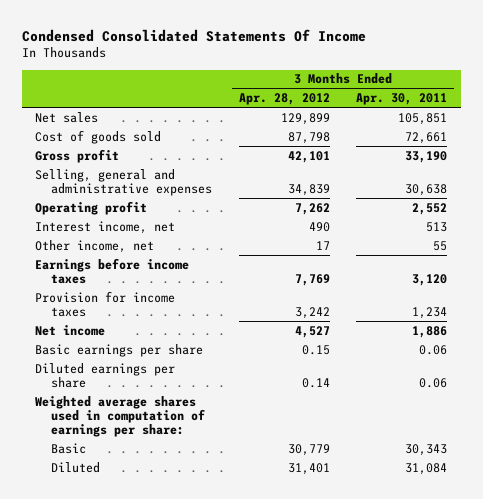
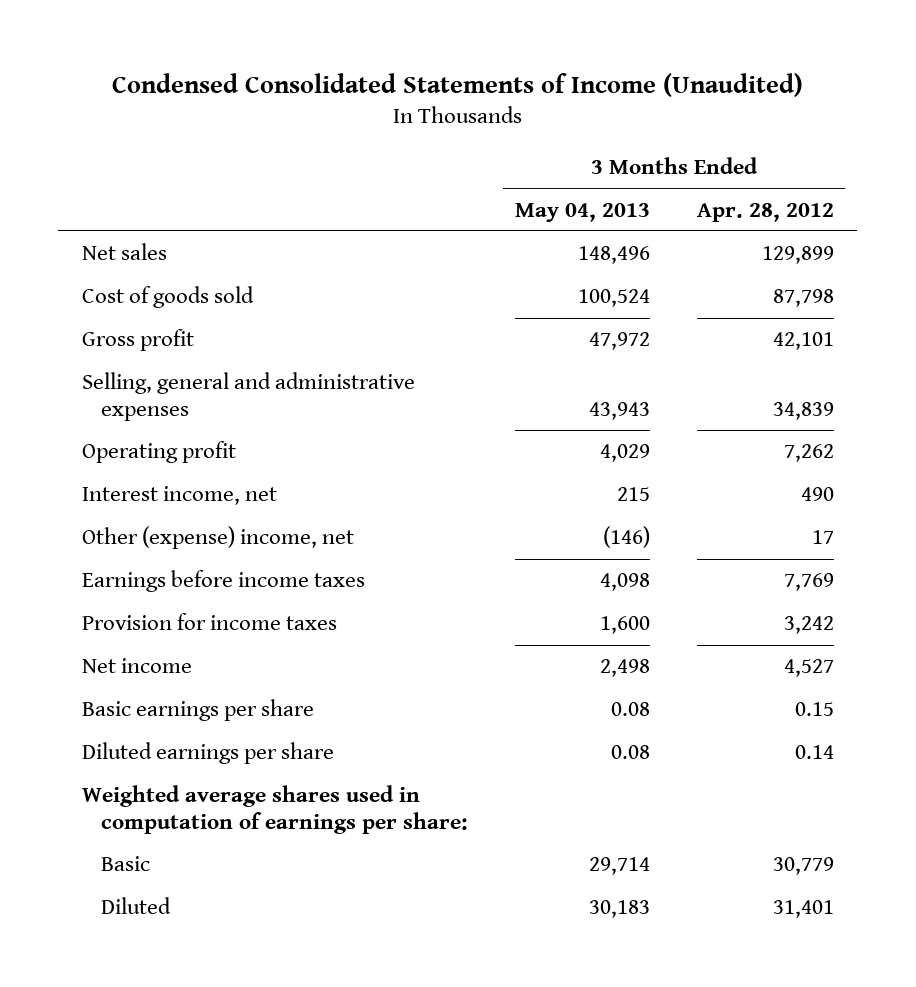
[21,28,366,42] Condensed Consolidated Statements Of Income -> [111,73,803,98] Condensed Consolidated Statements of Income (Unaudited)
[356,92,448,105] Apr. 30, 2011 -> none
none -> [515,202,651,222] May 04, 2013
[35,239,155,253] Other income, net -> [81,526,354,550] Other (expense) income, net

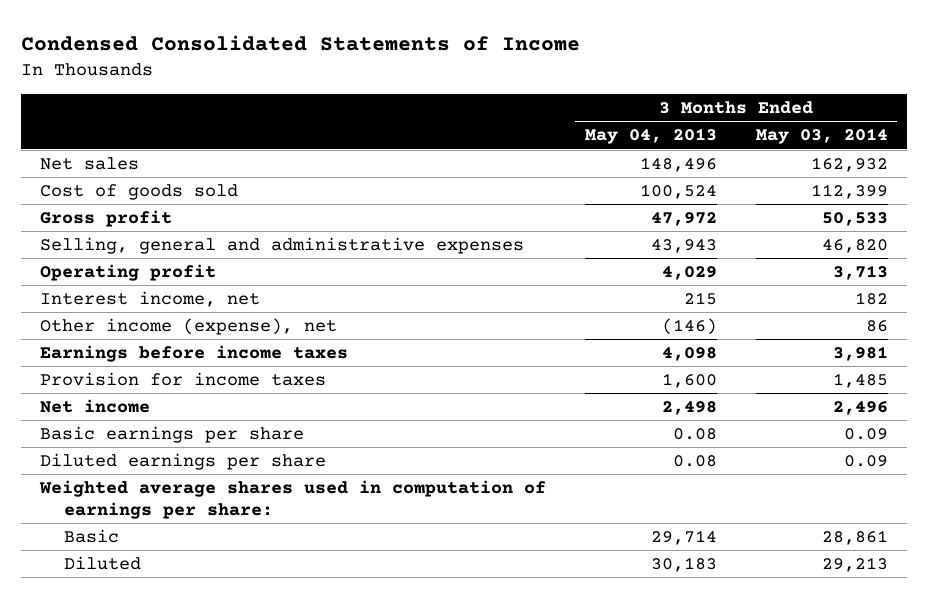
[111,73,803,98] Condensed Consolidated Statements of Income (Unaudited) -> [20,35,580,52] Condensed Consolidated Statements of Income
[696,202,834,222] Apr. 28, 2012 -> none
none -> [755,128,888,145] May 03, 2014
[81,526,354,550] Other (expense) income, net -> [40,318,338,336] Other income (expense), net

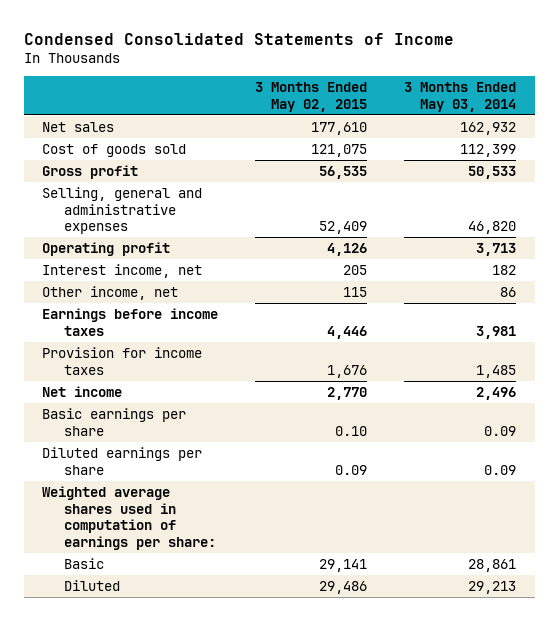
[585,128,718,145] May 04, 2013 -> none
none -> [255,82,368,113] 3 Months Ended May 02, 2015
[40,318,338,336] Other income (expense), net -> [42,285,179,300] Other income, net

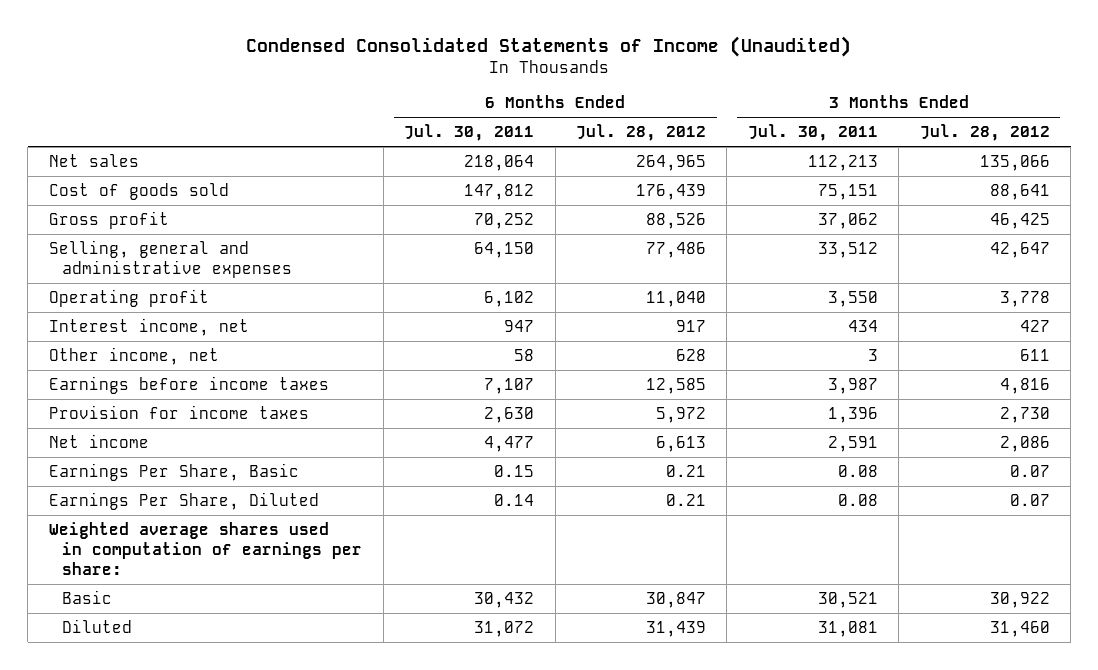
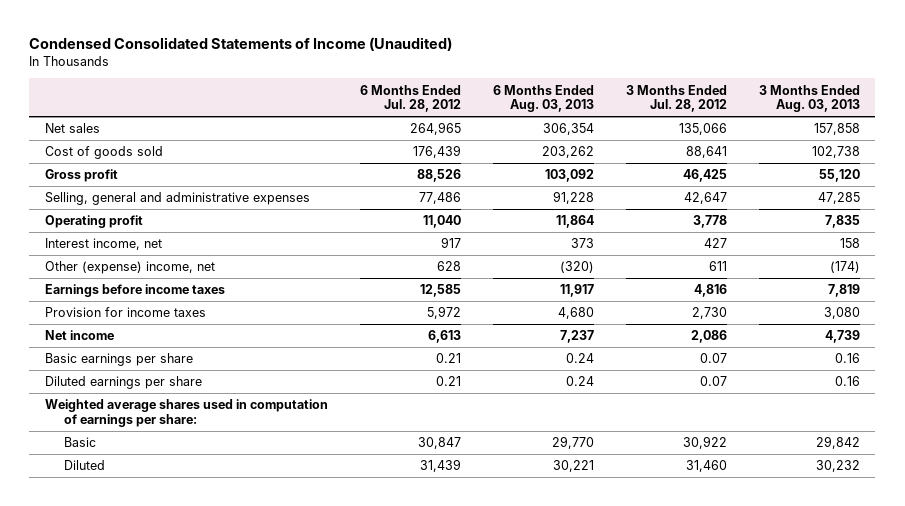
[404,123,535,141] Jul. 30, 2011 -> none
[747,123,878,141] Jul. 30, 2011 -> none
none -> [492,84,594,113] 6 Months Ended Aug. 03, 2013
none -> [758,84,860,113] 3 Months Ended Aug. 03, 2013
[48,346,219,365] Other income, net -> [45,261,216,275] Other (expense) income, net
[48,462,299,481] Earnings Per Share, Basic -> [45,353,194,367] Basic earnings per share
[48,491,319,510] Earnings Per Share, Diluted -> [45,376,203,390] Diluted earnings per share

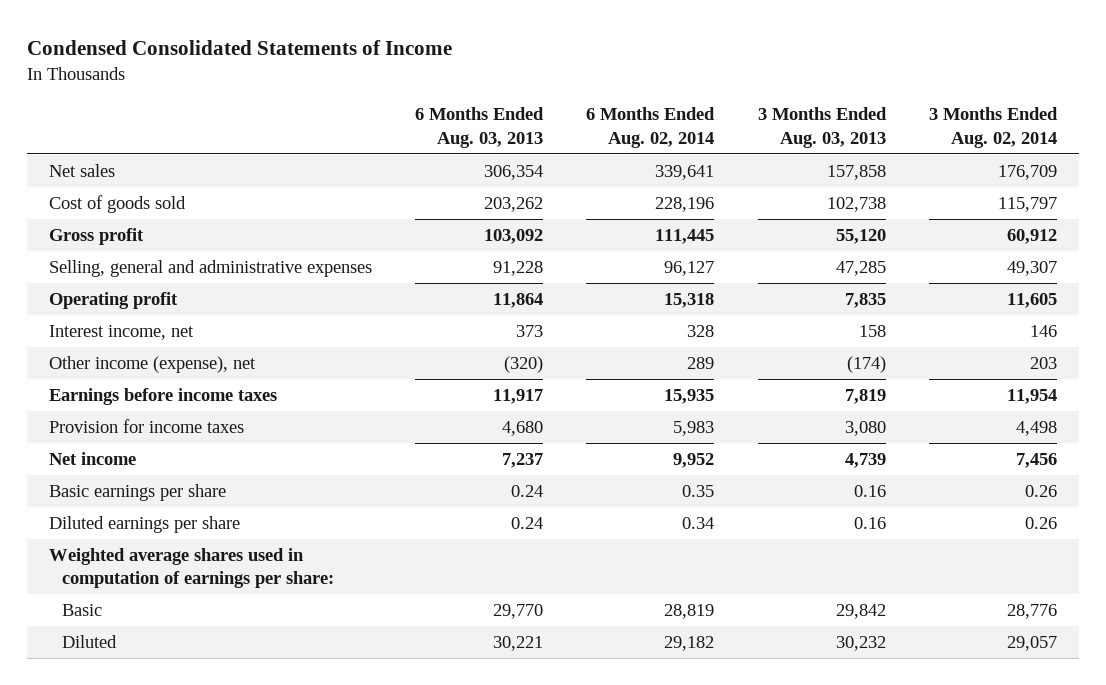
[29,36,453,51] Condensed Consolidated Statements of Income (Unaudited) -> [26,40,452,56] Condensed Consolidated Statements of Income
[360,84,462,113] 6 Months Ended Jul. 28, 2012 -> none
[625,84,727,113] 3 Months Ended Jul. 28, 2012 -> none
none -> [586,107,716,148] 6 Months Ended Aug. 02, 2014
none -> [929,107,1059,148] 3 Months Ended Aug. 02, 2014
[45,261,216,275] Other (expense) income, net -> [48,355,256,373] Other income (expense), net

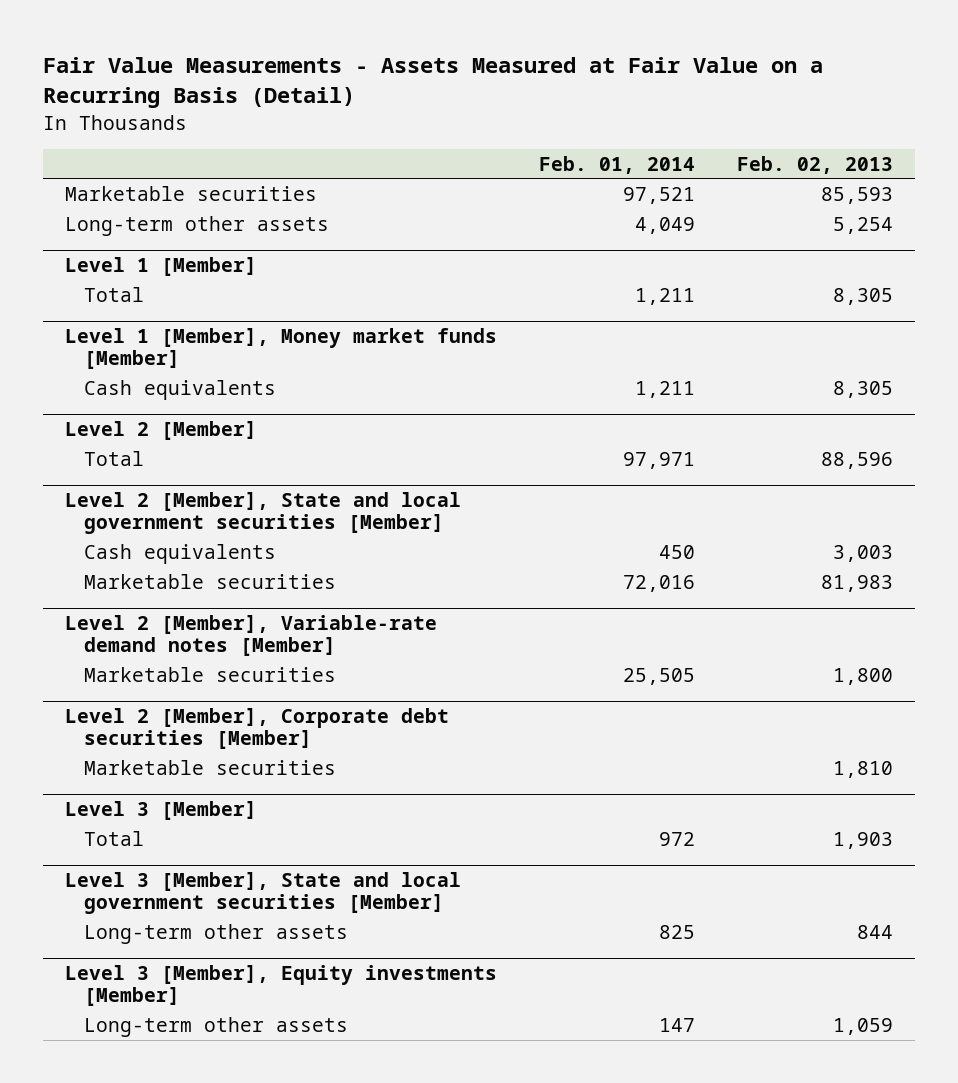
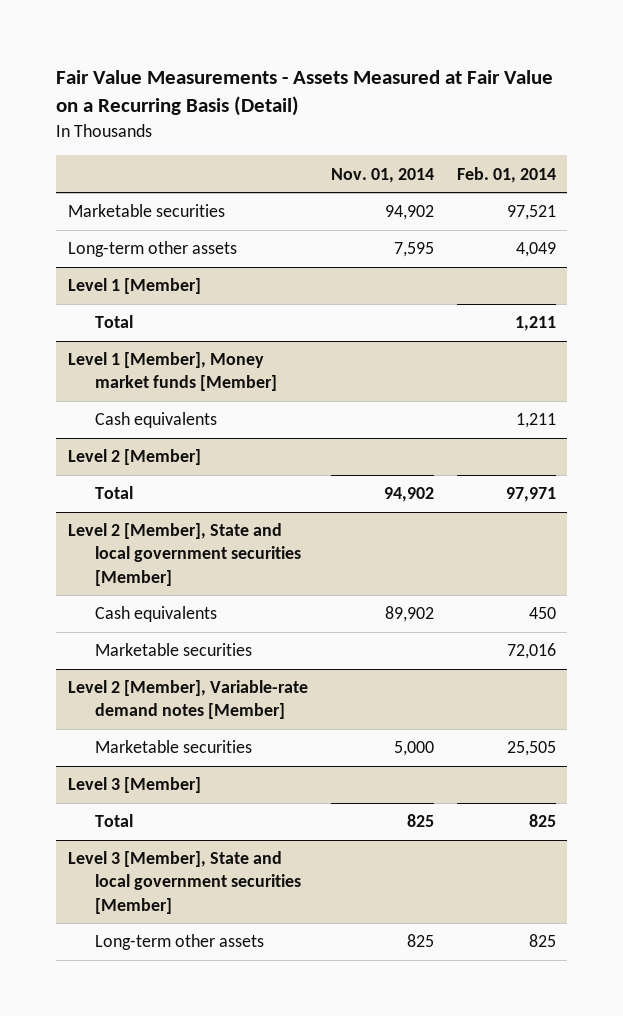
[737,155,894,174] Feb. 02, 2013 -> none
none -> [330,167,434,183] Nov. 01, 2014
[64,708,449,750] Level 2 [Member], Corporate debt securities [Member] -> none
[83,759,336,775] Marketable securities -> none
[659,831,696,846] 972 -> [528,814,556,828] 825
[64,965,497,1007] Level 3 [Member], Equity investments [Member] -> none
[83,1016,348,1037] Long-term other assets -> none

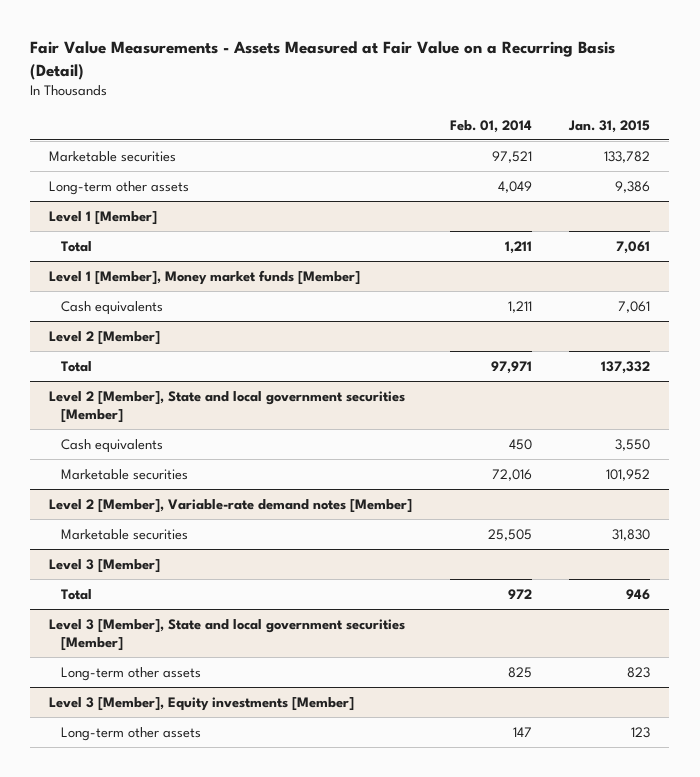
[330,167,434,183] Nov. 01, 2014 -> none
none -> [568,119,651,133] Jan. 31, 2015
[528,814,556,828] 825 -> [507,588,532,599] 972
none -> [49,696,355,711] Level 3 [Member], Equity investments [Member]
none -> [60,726,201,741] Long-term other assets

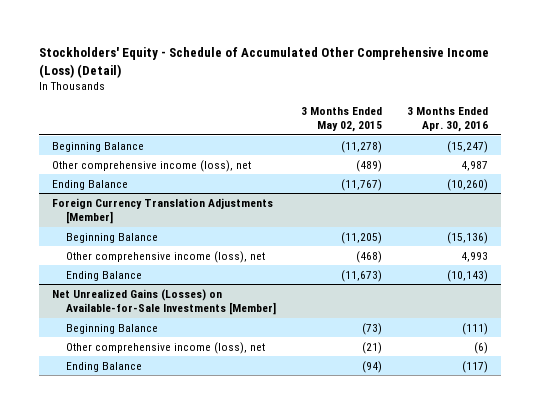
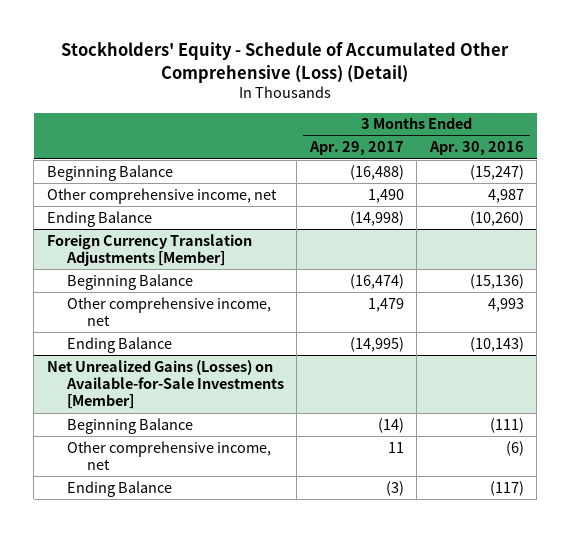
[39,46,490,78] Stockholders' Equity - Schedule of Accumulated Other Comprehensive Income (Loss) (Detail) -> [61,42,510,83] Stockholders' Equity - Schedule of Accumulated Other Comprehensive (Loss) (Detail)
[300,106,382,133] 3 Months Ended May 02, 2015 -> none
none -> [308,141,404,156] Apr. 29, 2017
[51,159,251,172] Other comprehensive income (loss), net -> [46,187,277,204] Other comprehensive income, net
[65,250,265,263] Other comprehensive income (loss), net -> [66,296,271,327] Other comprehensive income, net
[65,341,265,354] Other comprehensive income (loss), net -> [66,440,271,471] Other comprehensive income, net

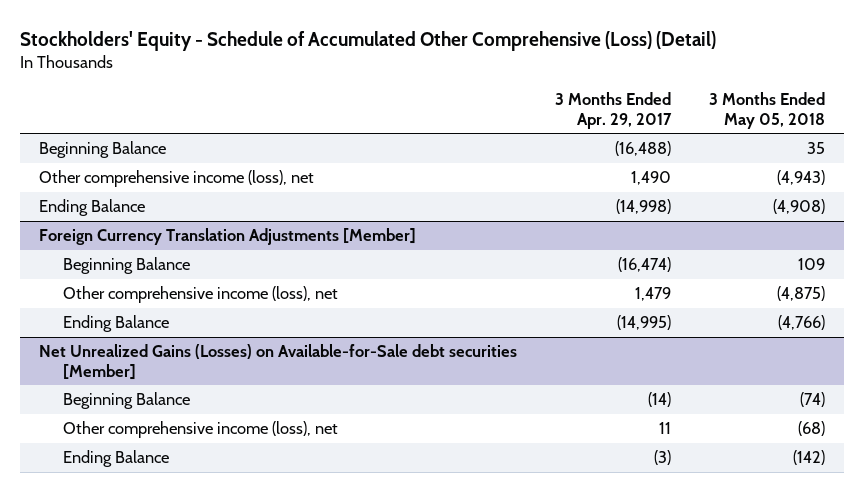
[428,141,524,156] Apr. 30, 2016 -> none
none -> [708,92,825,129] 3 Months Ended May 05, 2018
[46,187,277,204] Other comprehensive income, net -> [38,170,314,188] Other comprehensive income (loss), net
[66,296,271,327] Other comprehensive income, net -> [63,286,339,304] Other comprehensive income (loss), net
[46,359,284,410] Net Unrealized Gains (Losses) on Available-for-Sale Investments [Member] -> [38,344,517,380] Net Unrealized Gains (Losses) on Available-for-Sale debt securities [Member]
[66,440,271,471] Other comprehensive income, net -> [63,421,339,439] Other comprehensive income (loss), net

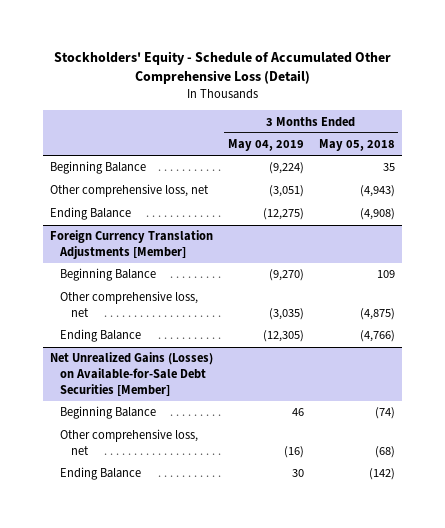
[20,30,717,51] Stockholders' Equity - Schedule of Accumulated Other Comprehensive (Loss) (Detail) -> [53,51,391,85] Stockholders' Equity - Schedule of Accumulated Other Comprehensive Loss (Detail)
[554,92,672,129] 3 Months Ended Apr. 29, 2017 -> none
none -> [228,139,305,152] May 04, 2019
[38,170,314,188] Other comprehensive income (loss), net -> [50,184,210,198] Other comprehensive loss, net
[63,286,339,304] Other comprehensive income (loss), net -> [60,291,199,318] Other comprehensive loss, net
[38,344,517,380] Net Unrealized Gains (Losses) on Available-for-Sale debt securities [Member] -> [50,352,214,396] Net Unrealized Gains (Losses) on Available-for-Sale Debt Securities [Member]
[63,421,339,439] Other comprehensive income (loss), net -> [60,429,199,456] Other comprehensive loss, net

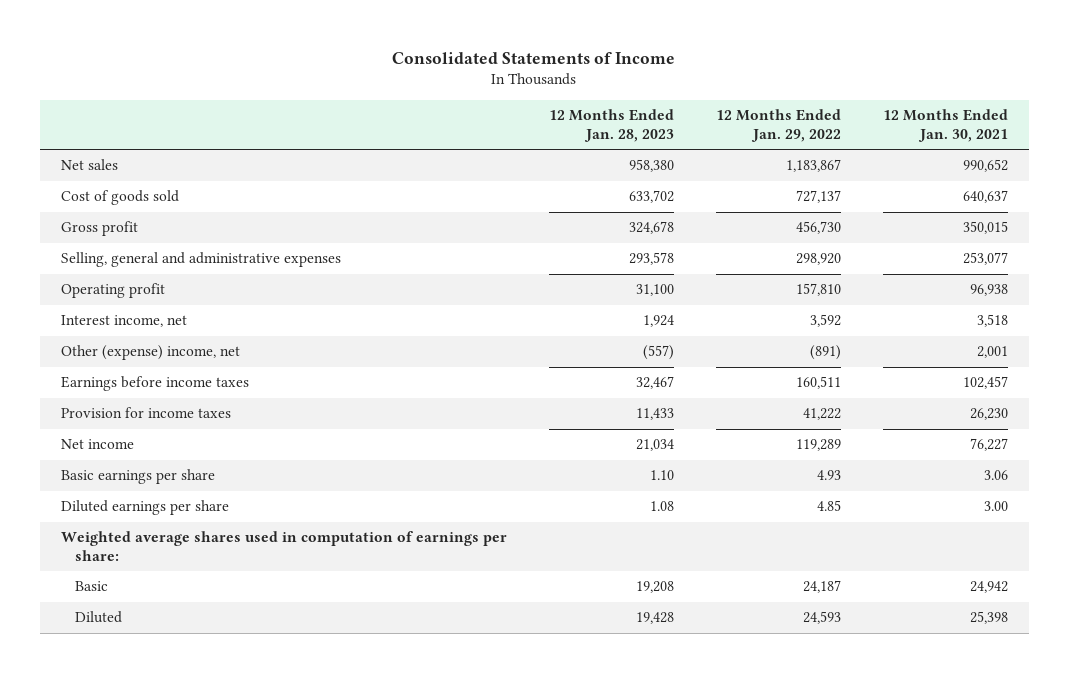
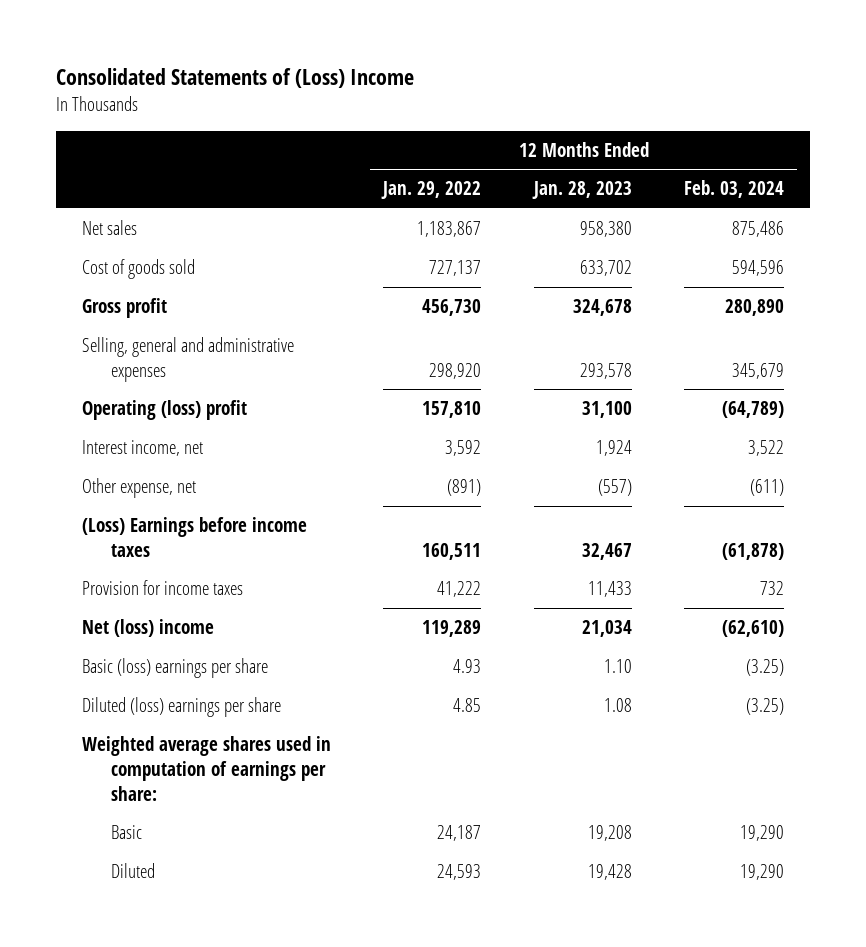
[392,51,676,64] Consolidated Statements of Income -> [55,68,414,89] Consolidated Statements of (Loss) Income
[882,109,1008,142] 12 Months Ended Jan. 30, 2021 -> none
none -> [684,180,785,199] Feb. 03, 2024
[60,283,165,299] Operating profit -> [81,400,247,421] Operating (loss) profit
[60,345,240,361] Other (expense) income, net -> [81,478,196,499] Other expense, net
[60,376,249,392] Earnings before income taxes -> [81,517,307,557] (Loss) Earnings before income taxes
[60,439,134,450] Net income -> [81,619,214,638] Net (loss) income
[60,469,215,485] Basic earnings per share -> [81,658,268,679] Basic (loss) earnings per share
[60,500,229,516] Diluted earnings per share -> [81,697,281,718] Diluted (loss) earnings per share

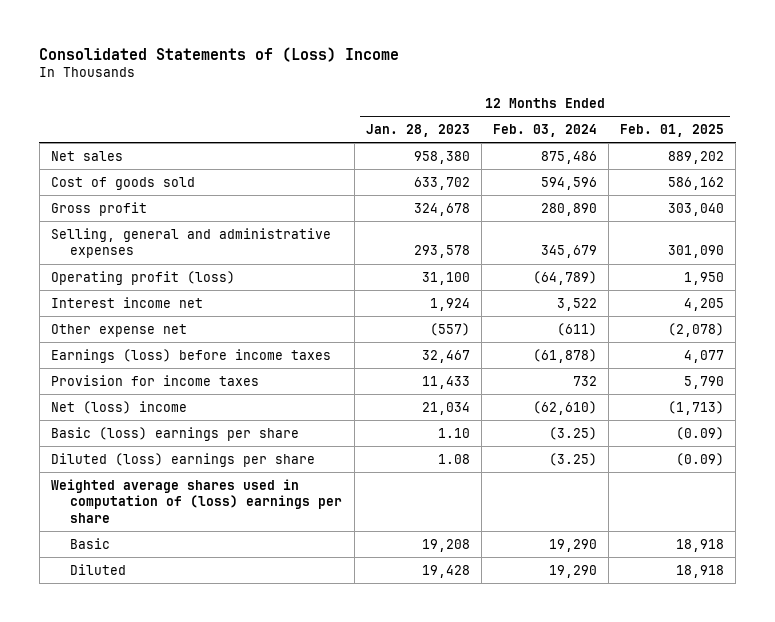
[381,181,482,200] Jan. 29, 2022 -> none
none -> [620,123,725,137] Feb. 01, 2025
[81,400,247,421] Operating (loss) profit -> [51,270,236,285] Operating profit (loss)
[81,440,203,457] Interest income, net -> [51,296,204,308] Interest income net
[81,478,196,499] Other expense, net -> [51,323,188,337] Other expense net
[81,517,307,557] (Loss) Earnings before income taxes -> [51,348,332,363] Earnings (loss) before income taxes
[81,736,331,801] Weighted average shares used in computation of earnings per share: -> [51,478,343,524] Weighted average shares used in computation of (loss) earnings per share

